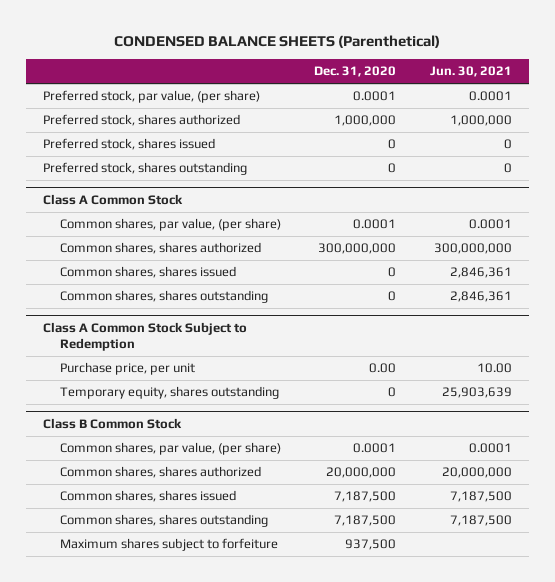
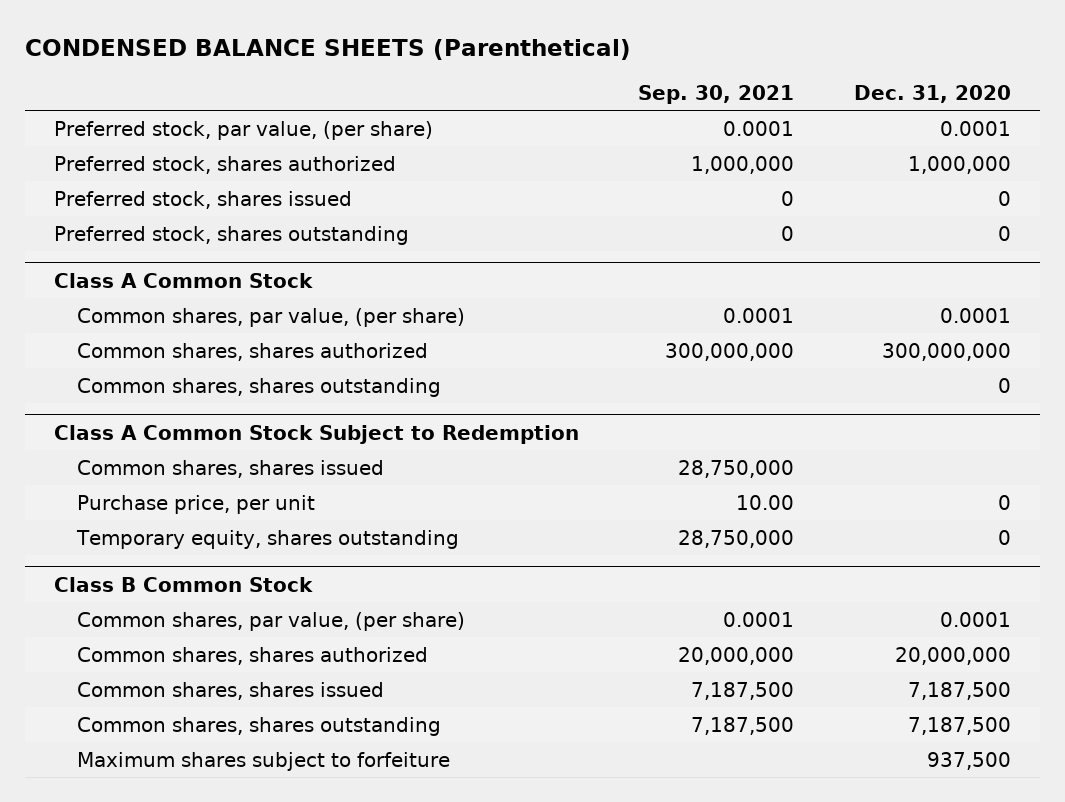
[429,66,512,78] Jun. 30, 2021 -> none
none -> [638,85,795,105] Sep. 30, 2021
[59,266,236,279] Common shares, shares issued -> none
none -> [77,459,385,478] Common shares, shares issued
[369,363,397,374] 0.00 -> [997,494,1011,510] 0

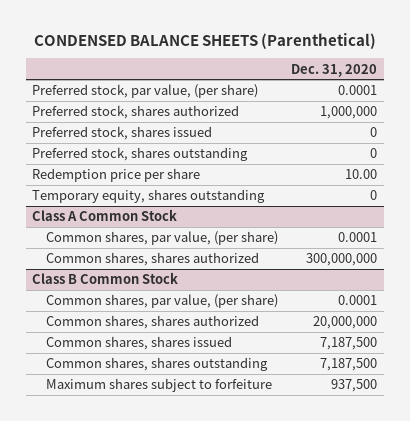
[638,85,795,105] Sep. 30, 2021 -> none
none -> [32,168,201,183] Redemption price per share
none -> [32,189,266,204] Temporary equity, shares outstanding
[77,377,442,397] Common shares, shares outstanding -> none
[54,424,580,444] Class A Common Stock Subject to Redemption -> none
[77,459,385,478] Common shares, shares issued -> none
[77,494,316,514] Purchase price, per unit -> none
[76,529,460,549] Temporary equity, shares outstanding -> none

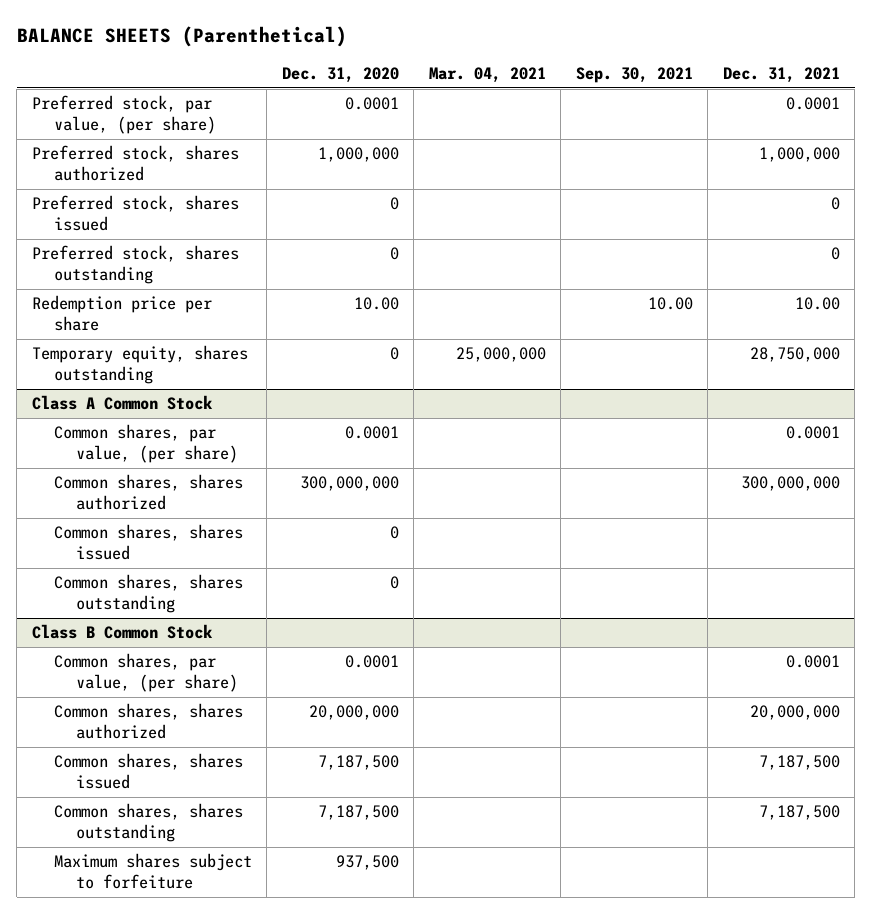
[33,32,376,49] CONDENSED BALANCE SHEETS (Parenthetical) -> [16,26,347,48] BALANCE SHEETS (Parenthetical)
none -> [428,66,546,83] Mar. 04, 2021
none -> [575,66,693,83] Sep. 30, 2021
none -> [722,66,840,83] Dec. 31, 2021
none -> [53,524,243,561] Common shares, shares issued
none -> [53,574,243,614] Common shares, shares outstanding

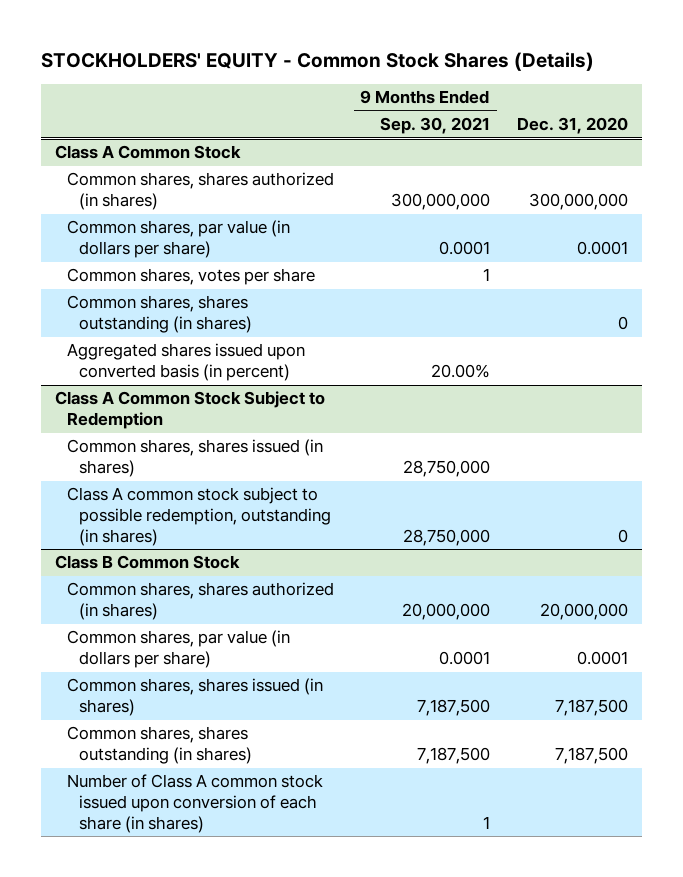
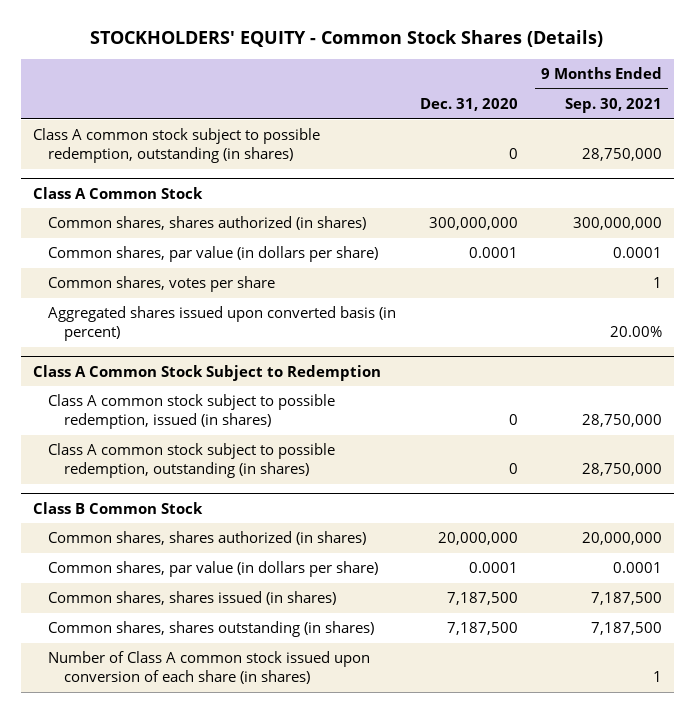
none -> [32,128,320,164] Class A common stock subject to possible redemption, outstanding (in shares)
[66,295,252,334] Common shares, shares outstanding (in shares) -> none
[66,439,323,478] Common shares, shares issued (in shares) -> none
none -> [48,394,336,430] Class A common stock subject to possible redemption, issued (in shares)

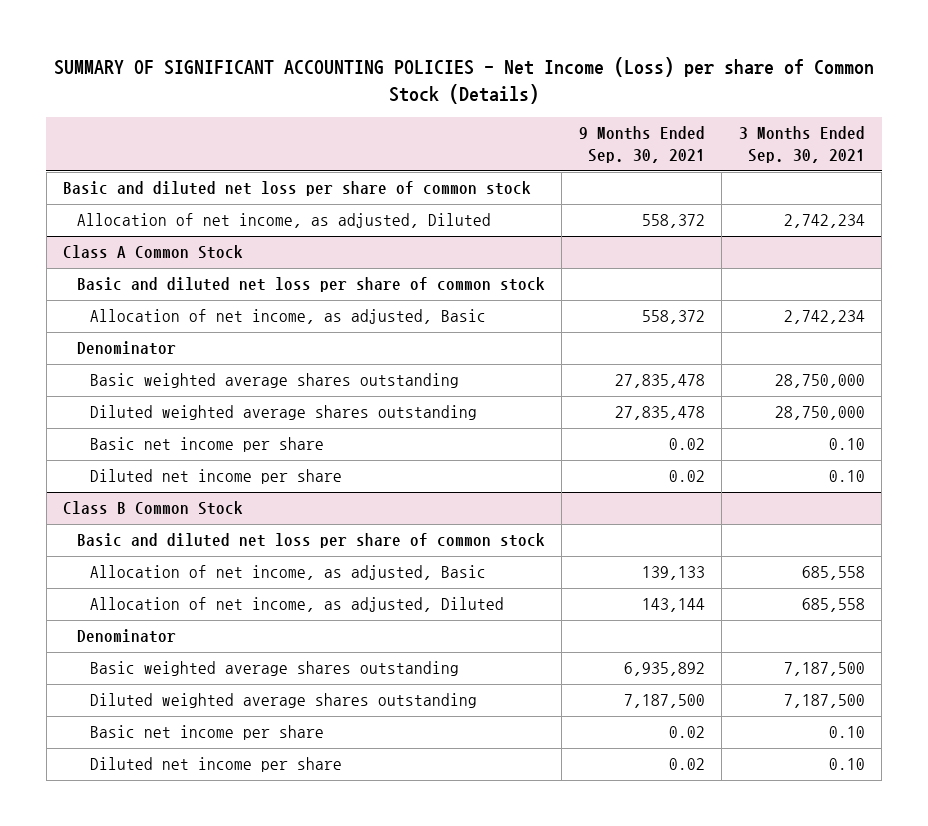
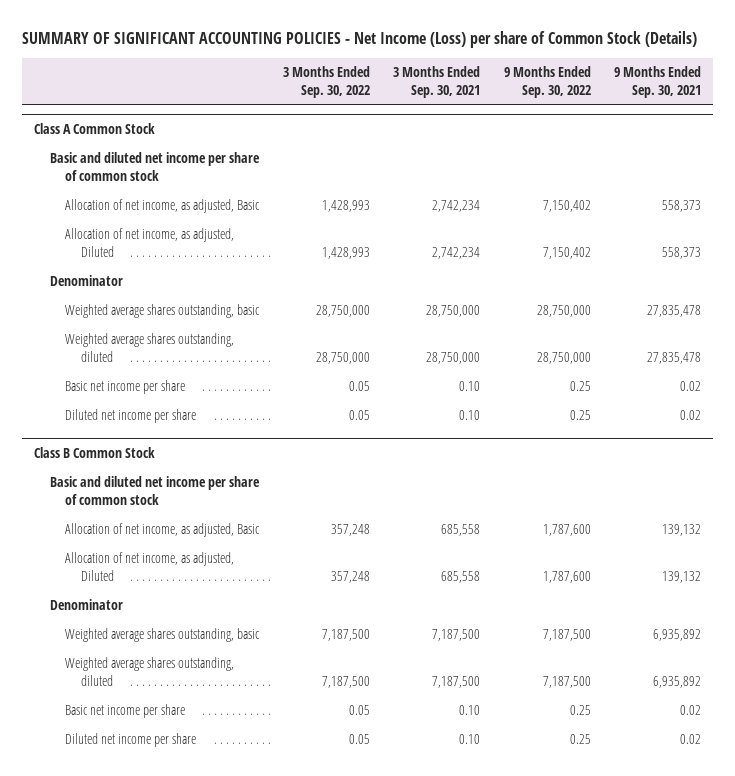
none -> [282,66,370,99] 3 Months Ended Sep. 30, 2022
none -> [503,66,591,99] 9 Months Ended Sep. 30, 2022
[63,181,532,197] Basic and diluted net loss per share of common stock -> none
[76,213,491,229] Allocation of net income, as adjusted, Diluted -> none
[76,277,545,293] Basic and diluted net loss per share of common stock -> [49,152,260,182] Basic and diluted net income per share of common stock
[641,310,705,325] 558,372 -> [662,200,702,213] 558,373
none -> [65,228,235,258] Allocation of net income, as adjusted, Diluted
[89,373,459,389] Basic weighted average shares outstanding -> [65,304,261,319] Weighted average shares outstanding, basic
[89,405,477,421] Diluted weighted average shares outstanding -> [65,333,235,363] Weighted average shares outstanding, diluted
[76,533,545,549] Basic and diluted net loss per share of common stock -> [49,476,260,506] Basic and diluted net income per share of common stock
[641,566,705,581] 139,133 -> [662,524,702,537] 139,132
[641,598,705,613] 143,144 -> [662,571,702,584] 139,132
[89,661,459,677] Basic weighted average shares outstanding -> [65,628,261,643] Weighted average shares outstanding, basic
[89,693,477,709] Diluted weighted average shares outstanding -> [65,657,235,687] Weighted average shares outstanding, diluted
[623,694,705,709] 7,187,500 -> [653,676,702,689] 6,935,892

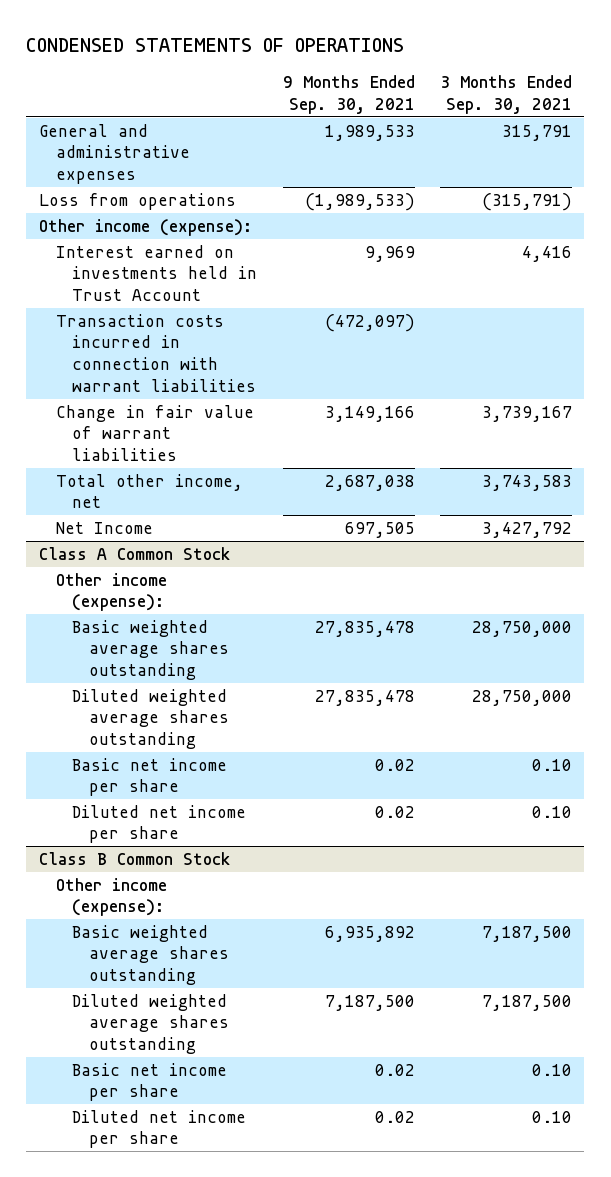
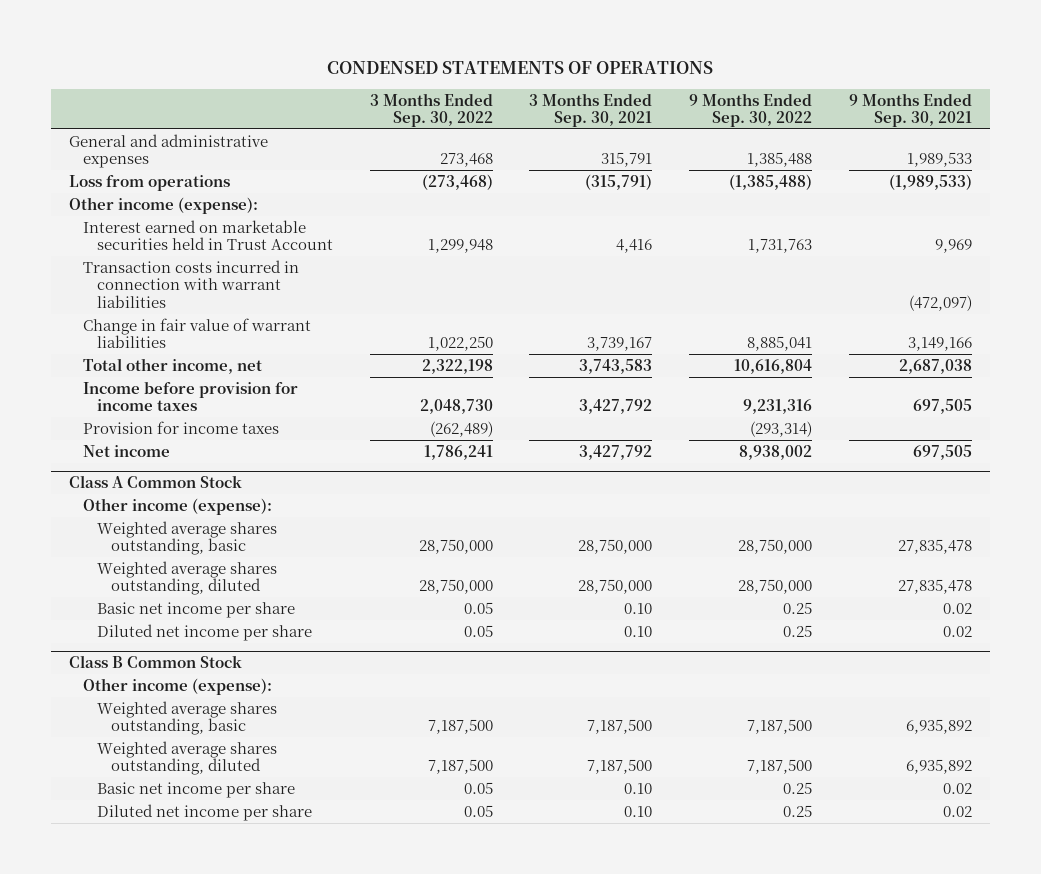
none -> [369,92,493,128] 3 Months Ended Sep. 30, 2022
none -> [689,92,813,128] 9 Months Ended Sep. 30, 2022
[55,244,258,301] Interest earned on investments held in Trust Account -> [83,219,333,251] Interest earned on marketable securities held in Trust Account
none -> [83,381,299,412] Income before provision for income taxes
none -> [83,420,280,434] Provision for income taxes
[55,521,153,534] Net Income -> [83,444,171,457] Net income
[72,619,230,680] Basic weighted average shares outstanding -> [96,520,277,556] Weighted average shares outstanding, basic
[72,688,230,749] Diluted weighted average shares outstanding -> [96,560,277,596] Weighted average shares outstanding, diluted
[72,924,230,985] Basic weighted average shares outstanding -> [96,700,277,736] Weighted average shares outstanding, basic
[72,993,230,1054] Diluted weighted average shares outstanding -> [96,740,277,776] Weighted average shares outstanding, diluted
[324,994,415,1011] 7,187,500 -> [905,759,972,775] 6,935,892

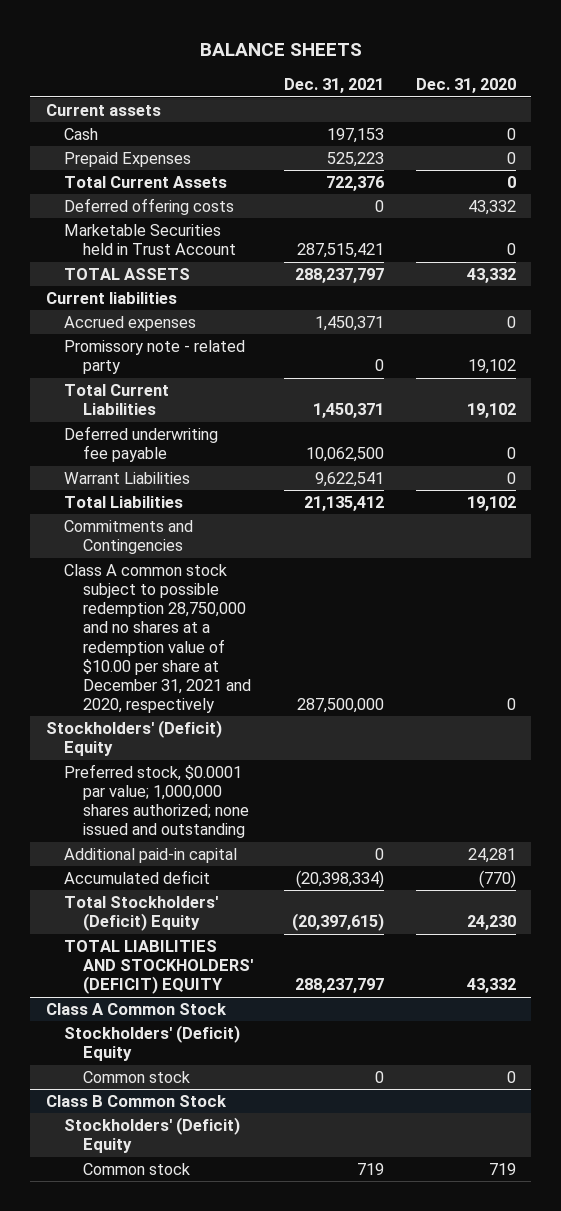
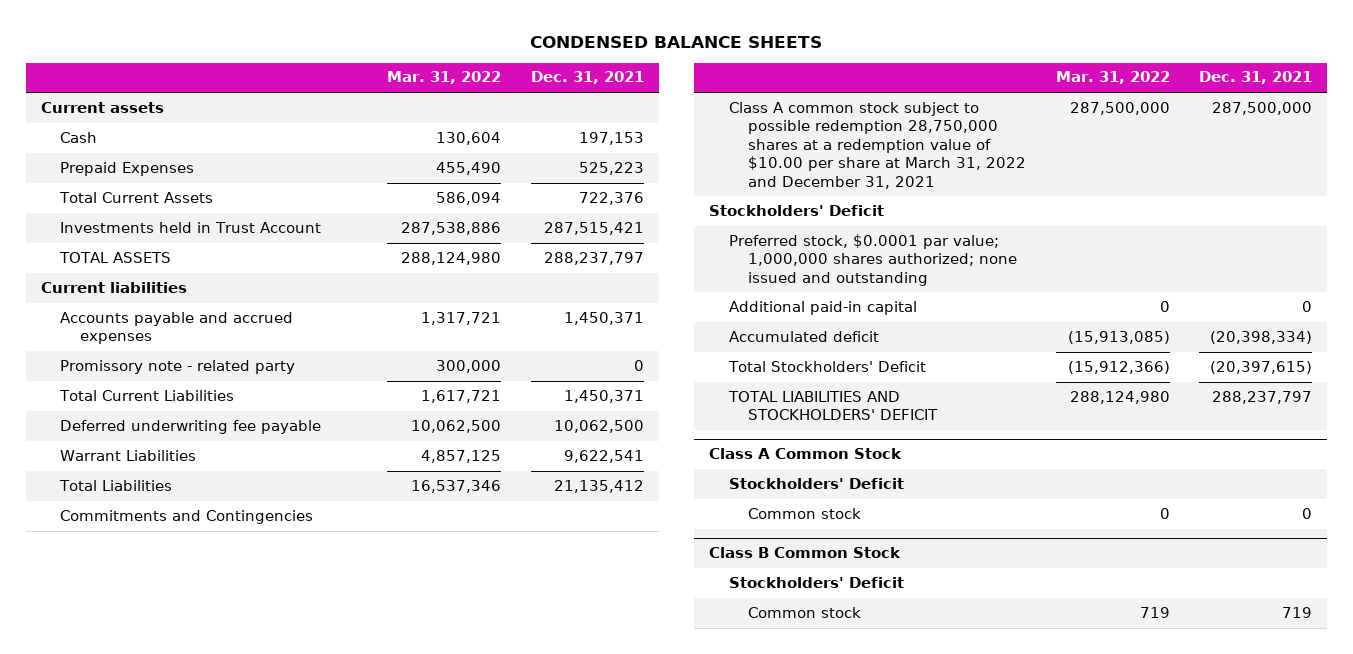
[199,42,362,56] BALANCE SHEETS -> [530,36,823,49] CONDENSED BALANCE SHEETS
[415,78,516,94] Dec. 31, 2020 -> none
none -> [387,71,502,85] Mar. 31, 2022
[64,198,235,216] Deferred offering costs -> none
[64,224,237,256] Marketable Securities held in Trust Account -> [60,221,322,233] Investments held in Trust Account
[64,316,197,332] Accrued expenses -> [60,311,294,345] Accounts payable and accrued expenses
[64,564,252,713] Class A common stock subject to possible redemption 28,750,000 and no shares at a redemption value of $10.00 per share at December 31, 2021 and 2020, respectively -> [728,101,1027,189] Class A common stock subject to possible redemption 28,750,000 shares at a redemption value of $10.00 per share at March 31, 2022 and December 31, 2021
[45,720,222,757] Stockholders' (Deficit) Equity -> [709,204,885,216] Stockholders' Deficit
[64,896,219,932] Total Stockholders' (Deficit) Equity -> [727,360,926,372] Total Stockholders' Deficit
[64,940,254,995] TOTAL LIABILITIES AND STOCKHOLDERS' (DEFICIT) EQUITY -> [727,390,939,421] TOTAL LIABILITIES AND STOCKHOLDERS' DEFICIT
[64,1025,241,1062] Stockholders' (Deficit) Equity -> [728,477,904,489] Stockholders' Deficit
[64,1117,241,1154] Stockholders' (Deficit) Equity -> [728,576,904,588] Stockholders' Deficit

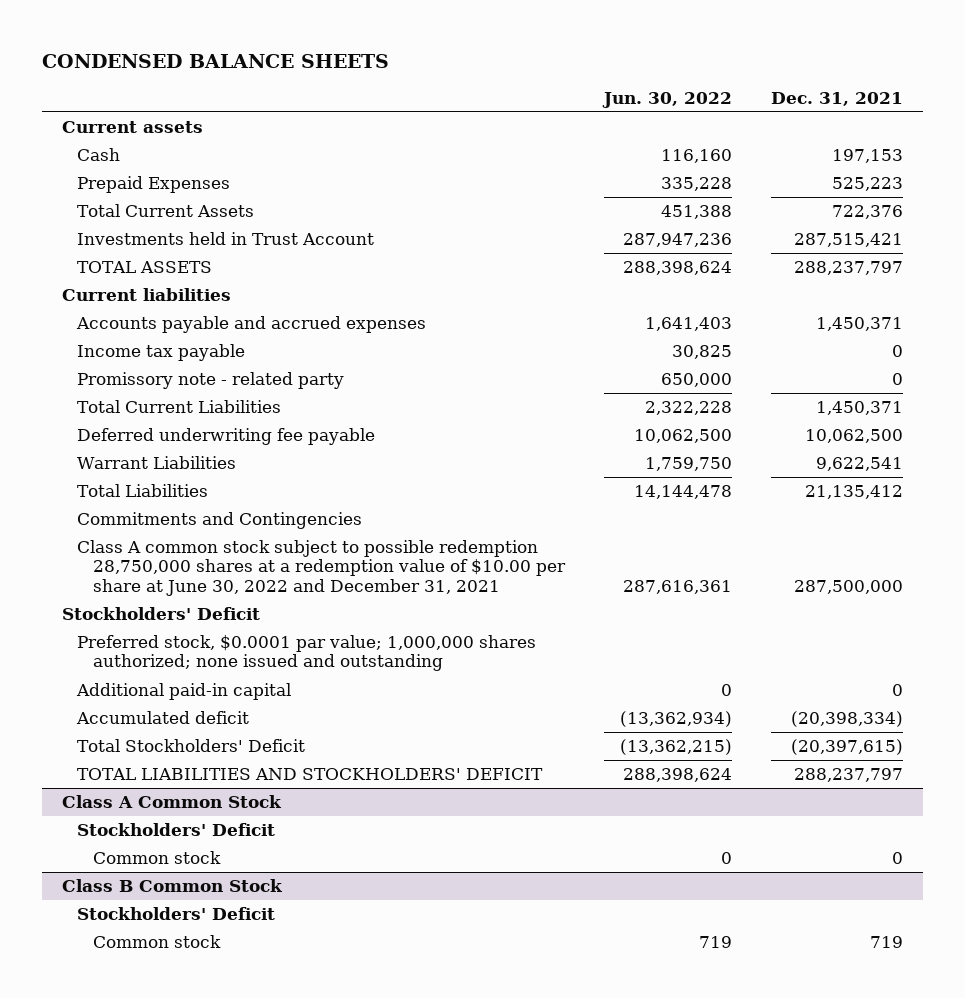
[387,71,502,85] Mar. 31, 2022 -> none
none -> [601,91,732,108] Jun. 30, 2022
none -> [77,343,246,361] Income tax payable
[728,101,1027,189] Class A common stock subject to possible redemption 28,750,000 shares at a redemption value of $10.00 per share at March 31, 2022 and December 31, 2021 -> [77,539,566,596] Class A common stock subject to possible redemption 28,750,000 shares at a redemption value of $10.00 per share at June 30, 2022 and December 31, 2021

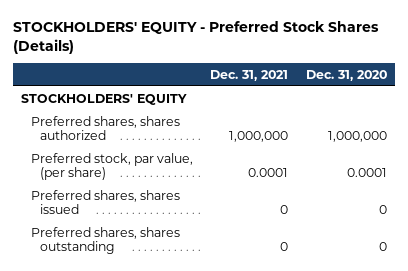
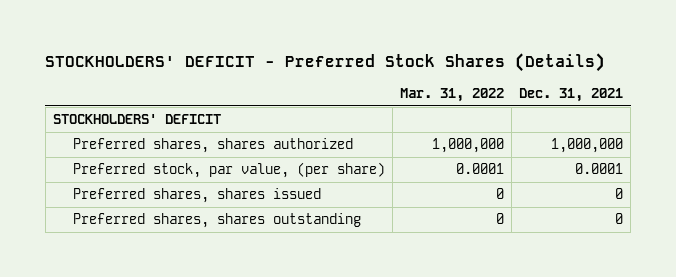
[12,20,379,54] STOCKHOLDERS' EQUITY - Preferred Stock Shares (Details) -> [45,52,606,72] STOCKHOLDERS' DEFICIT - Preferred Stock Shares (Details)
[305,69,387,81] Dec. 31, 2020 -> none
none -> [400,87,505,102] Mar. 31, 2022
[21,93,188,105] STOCKHOLDERS' EQUITY -> [52,114,221,125] STOCKHOLDERS' DEFICIT

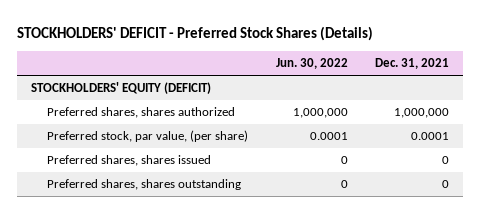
[400,87,505,102] Mar. 31, 2022 -> none
none -> [275,58,348,70] Jun. 30, 2022
[52,114,221,125] STOCKHOLDERS' DEFICIT -> [30,82,211,95] STOCKHOLDERS' EQUITY (DEFICIT)

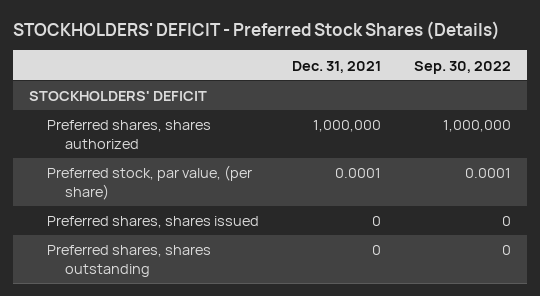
[275,58,348,70] Jun. 30, 2022 -> none
none -> [413,60,511,74] Sep. 30, 2022
[30,82,211,95] STOCKHOLDERS' EQUITY (DEFICIT) -> [29,91,208,102] STOCKHOLDERS' DEFICIT

